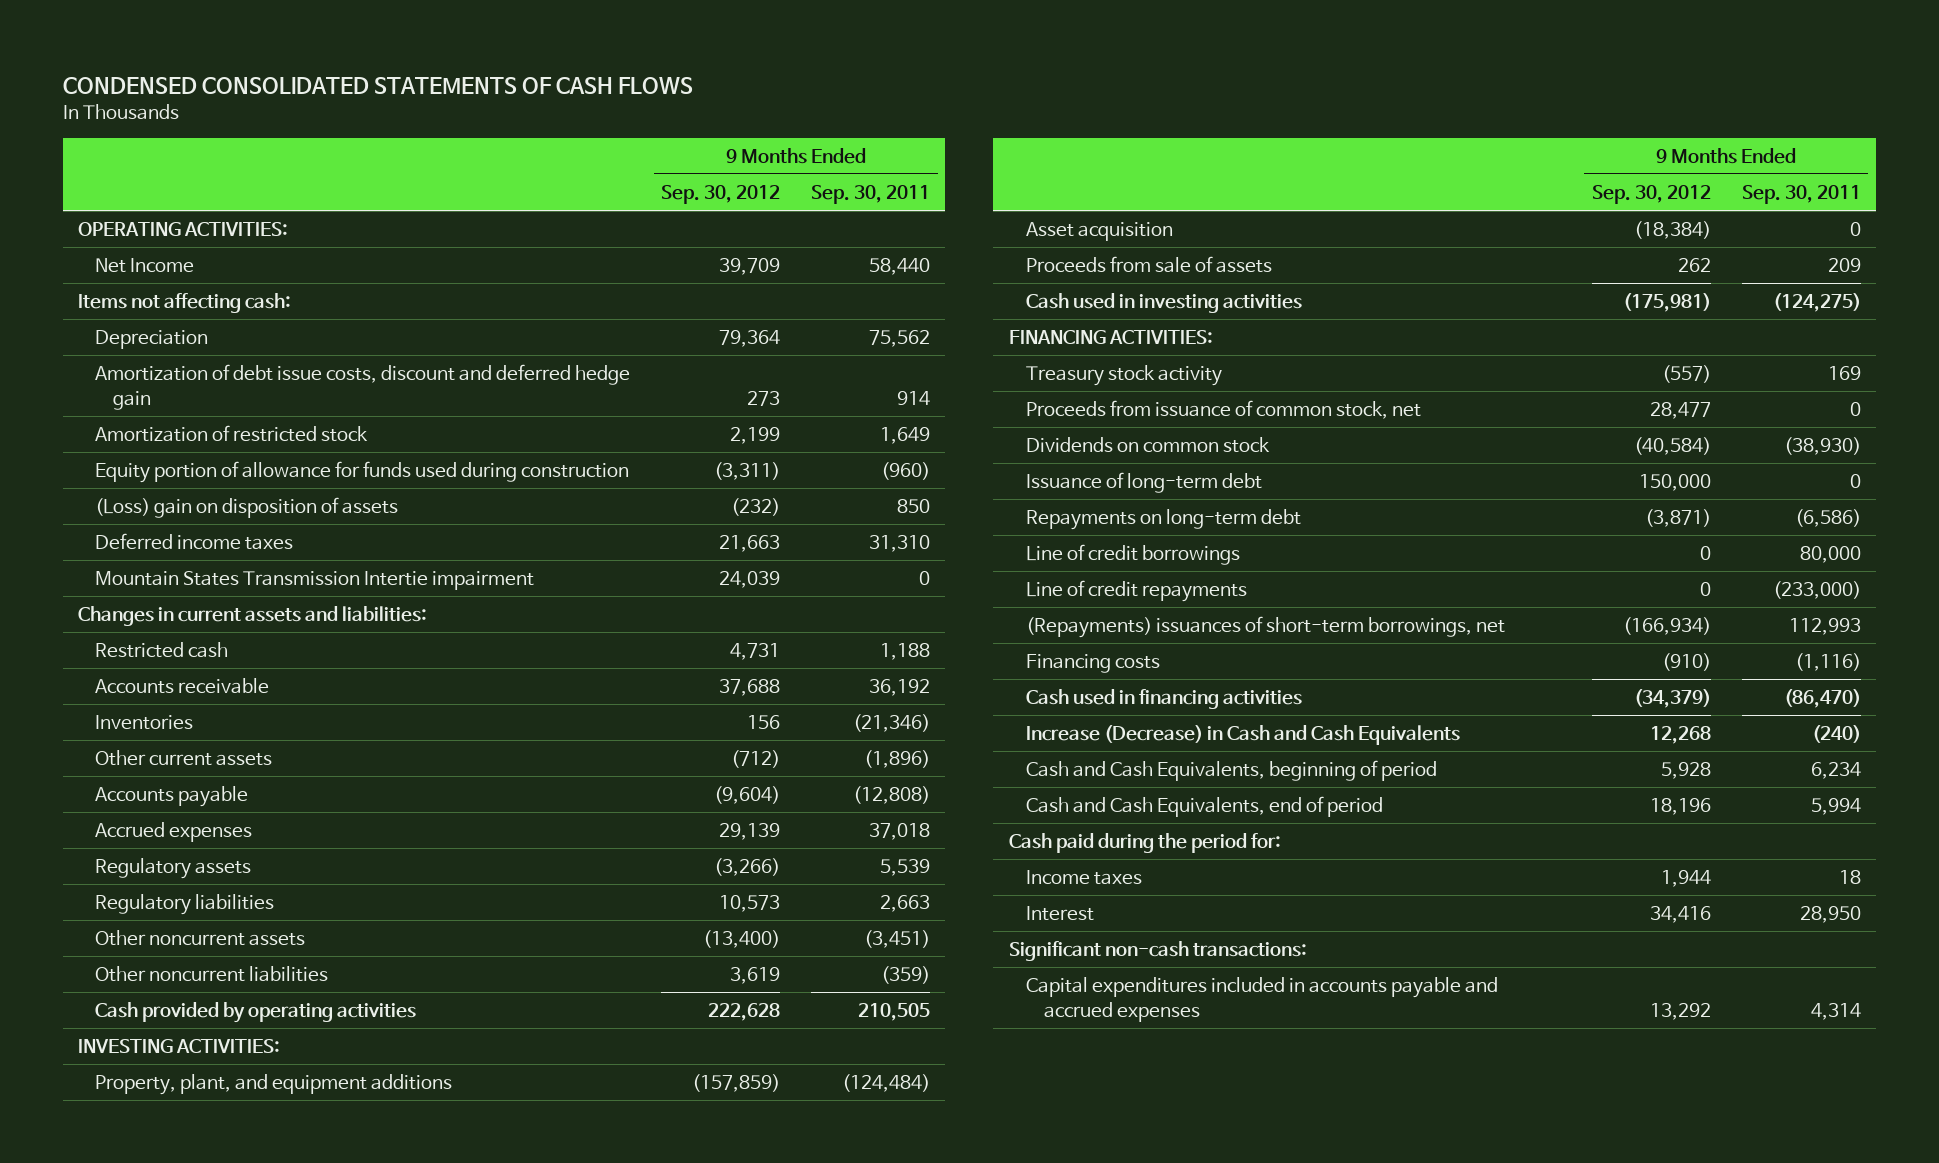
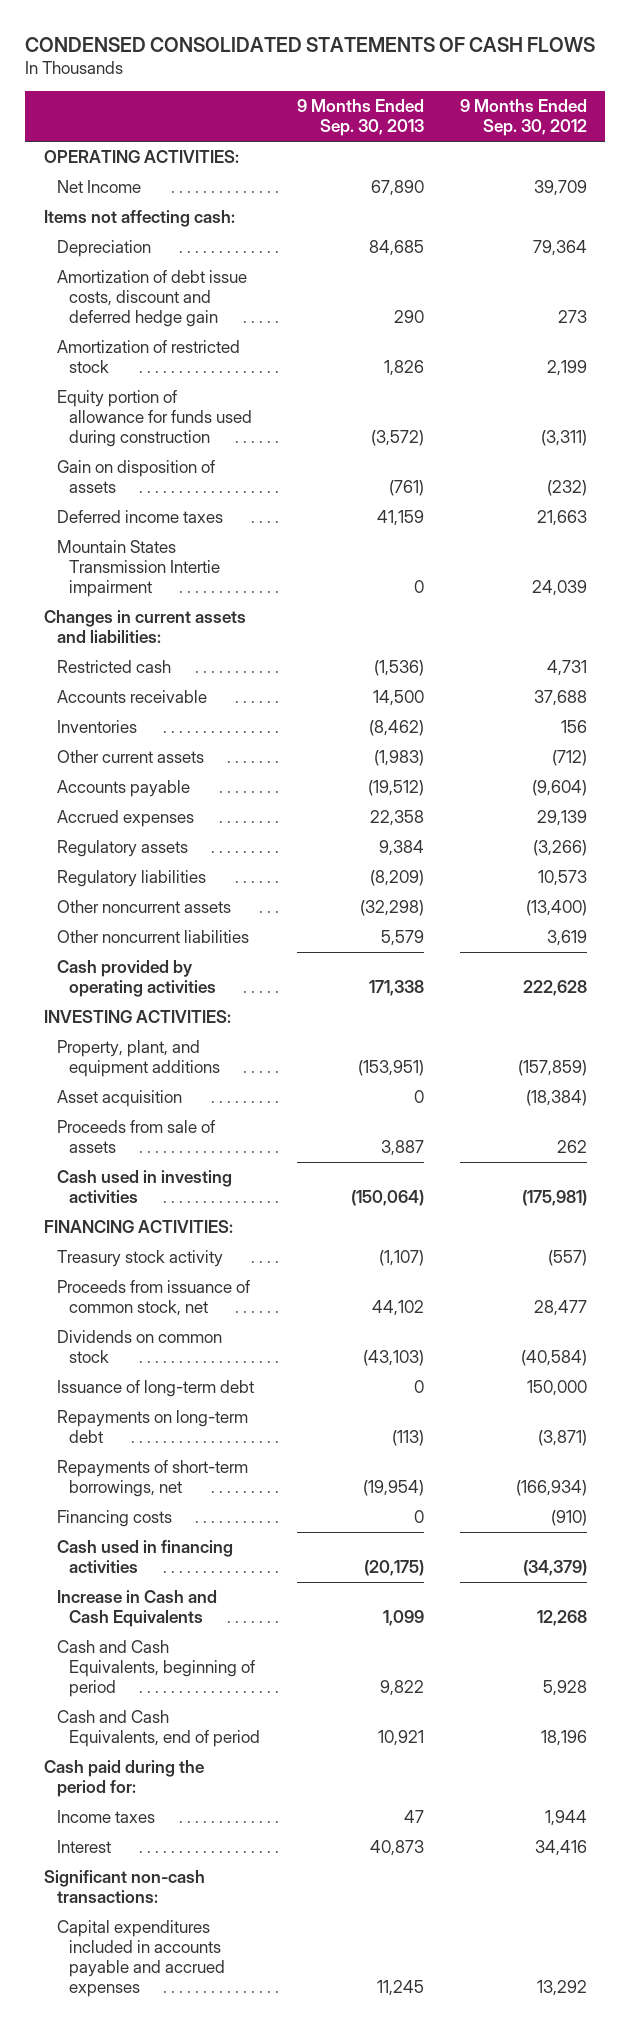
[811,184,931,204] Sep. 30, 2011 -> none
none -> [296,99,424,137] 9 Months Ended Sep. 30, 2013
[95,496,399,518] (Loss) gain on disposition of assets -> [56,460,215,494] Gain on disposition of assets
[1026,543,1241,565] Line of credit borrowings -> none
[1026,579,1248,602] Line of credit repayments -> none
[1026,615,1506,638] (Repayments) issuances of short-term borrowings, net -> [56,1460,248,1498] Repayments of short-term borrowings, net
[1026,724,1461,745] Increase (Decrease) in Cash and Cash Equivalents -> [56,1590,217,1628] Increase in Cash and Cash Equivalents

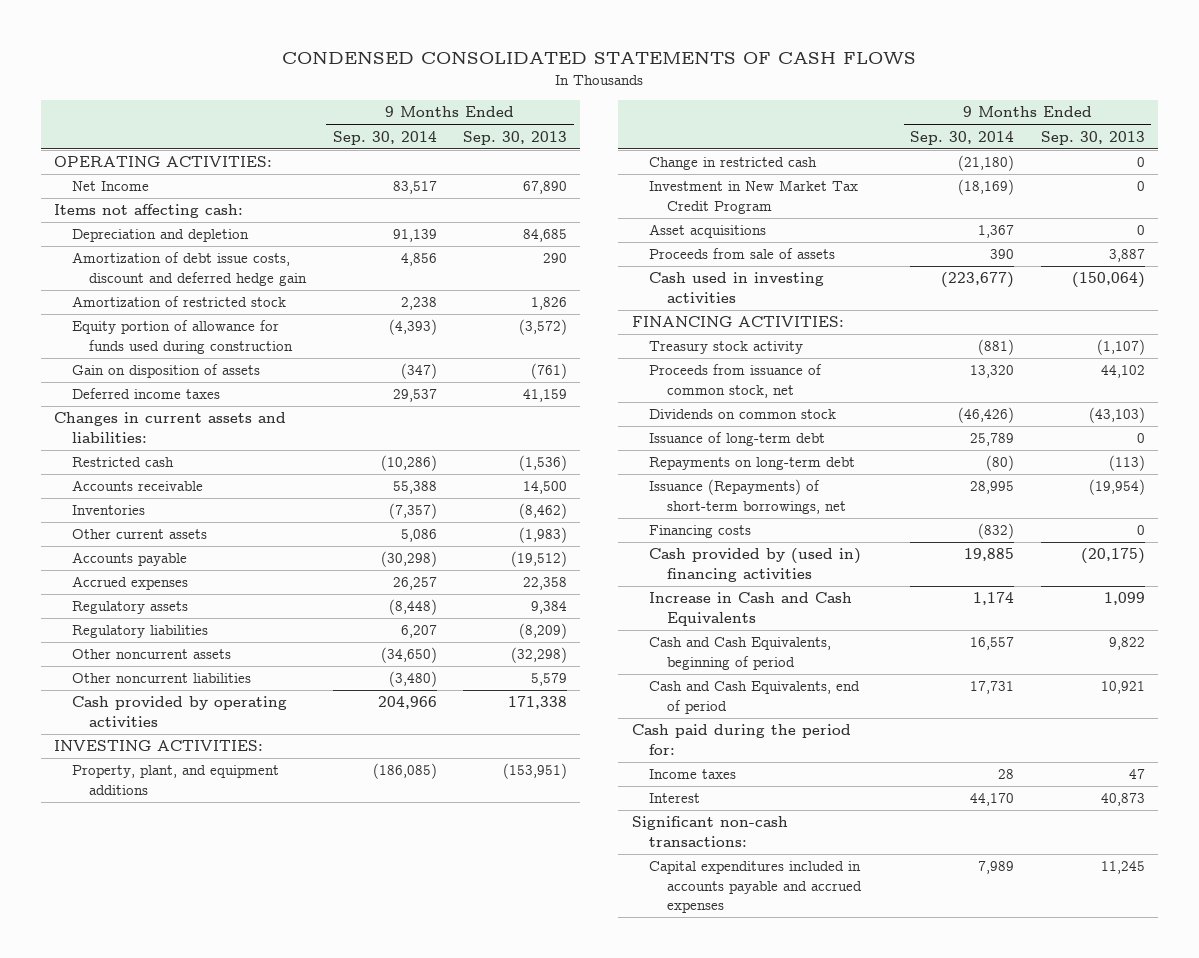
[460,99,588,137] 9 Months Ended Sep. 30, 2012 -> none
none -> [332,130,437,145] Sep. 30, 2014
[56,240,151,258] Depreciation -> [71,229,249,243] Depreciation and depletion
[56,540,221,598] Mountain States Transmission Intertie impairment -> none
none -> [649,157,818,171] Change in restricted cash
none -> [649,180,859,214] Investment in New Market Tax Credit Program
[56,1090,182,1108] Asset acquisition -> [649,224,767,239] Asset acquisitions
[56,1460,248,1498] Repayments of short-term borrowings, net -> [649,479,846,514] Issuance (Repayments) of short-term borrowings, net
[56,1540,233,1574] Cash used in financing activities -> [649,548,862,582] Cash provided by (used in) financing activities

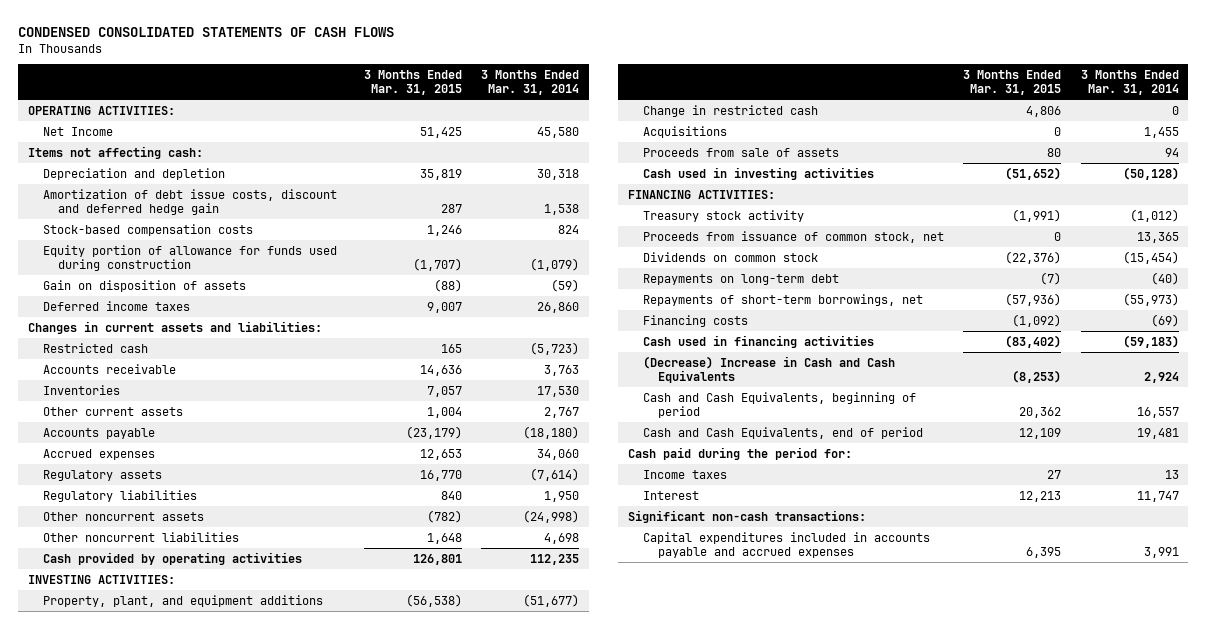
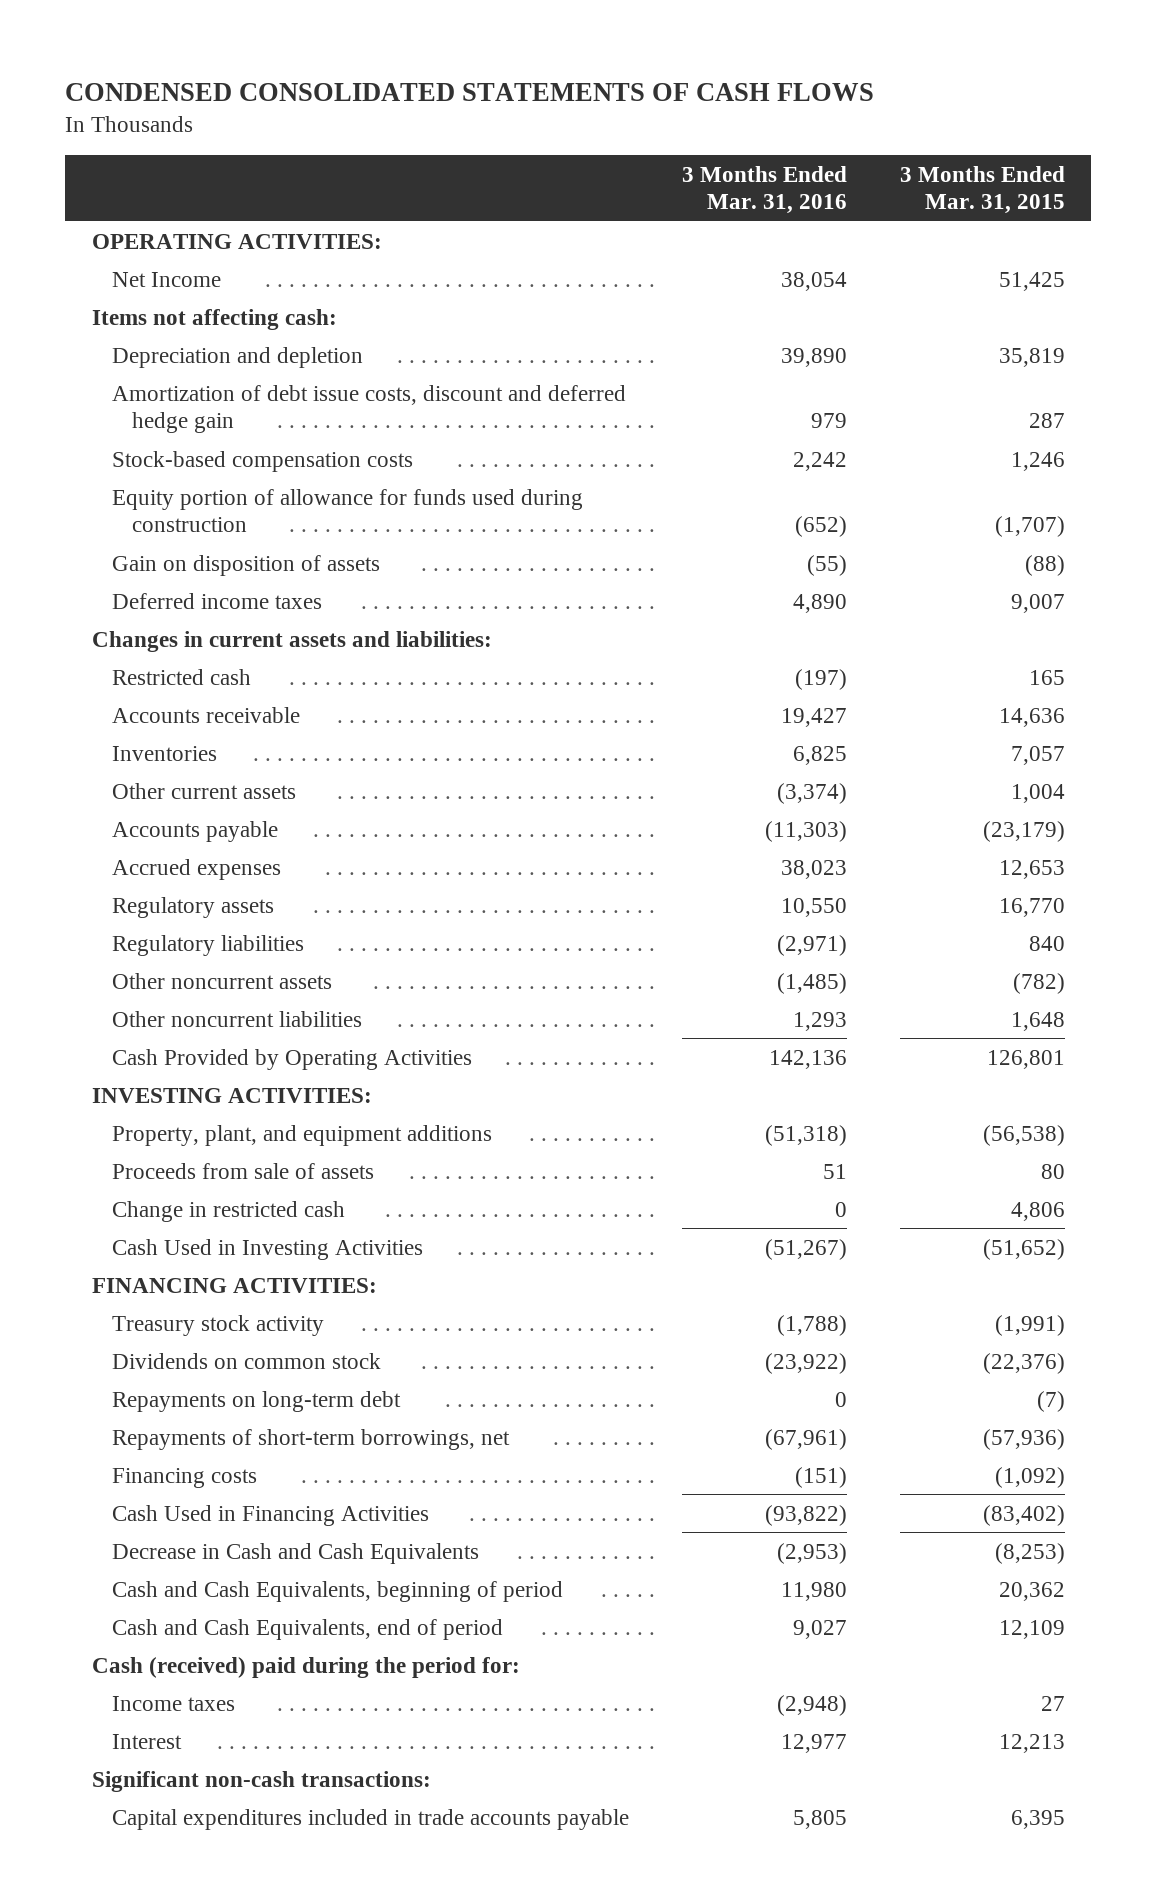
[481,70,580,95] 3 Months Ended Mar. 31, 2014 -> none
none -> [681,165,847,215] 3 Months Ended Mar. 31, 2016
[43,551,303,565] Cash provided by operating activities -> [111,1048,472,1070] Cash Provided by Operating Activities
[642,125,727,138] Acquisitions -> none
[642,104,818,117] Change in restricted cash -> [111,1200,345,1222] Change in restricted cash
[642,166,874,180] Cash used in investing activities -> [111,1238,423,1260] Cash Used in Investing Activities
[642,230,944,243] Proceeds from issuance of common stock, net -> none
[642,334,874,348] Cash used in financing activities -> [111,1504,429,1526] Cash Used in Financing Activities
[642,355,895,383] (Decrease) Increase in Cash and Cash Equivalents -> [111,1542,479,1564] Decrease in Cash and Cash Equivalents
[627,446,852,460] Cash paid during the period for: -> [91,1656,520,1678] Cash (received) paid during the period for:
[642,531,930,558] Capital expenditures included in accounts payable and accrued expenses -> [111,1808,629,1830] Capital expenditures included in trade accounts payable

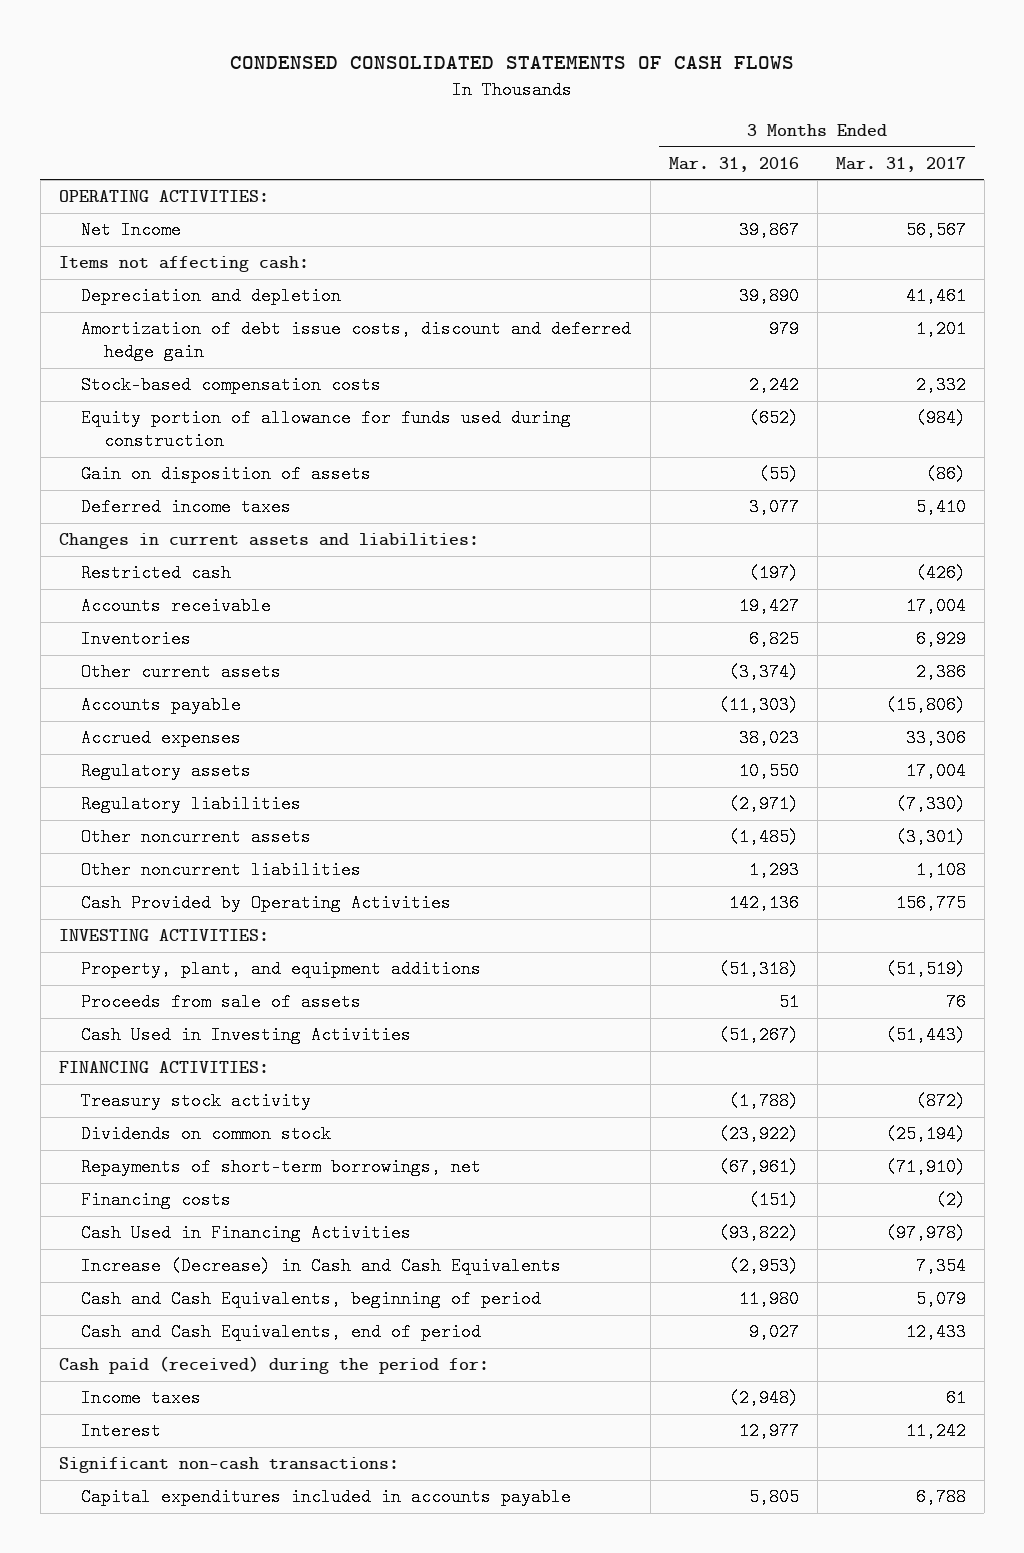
[899,165,1065,215] 3 Months Ended Mar. 31, 2015 -> none
none -> [835,156,966,172] Mar. 31, 2017
[780,271,847,291] 38,054 -> [738,221,799,240] 39,867
[792,593,847,613] 4,890 -> [748,498,799,517] 3,077
[111,1200,345,1222] Change in restricted cash -> none
[111,1390,401,1412] Repayments on long-term debt -> none
[111,1542,479,1564] Decrease in Cash and Cash Equivalents -> [81,1257,562,1276] Increase (Decrease) in Cash and Cash Equivalents
[91,1656,520,1678] Cash (received) paid during the period for: -> [58,1356,489,1375] Cash paid (received) during the period for:
[111,1808,629,1830] Capital expenditures included in trade accounts payable -> [81,1488,572,1507] Capital expenditures included in accounts payable

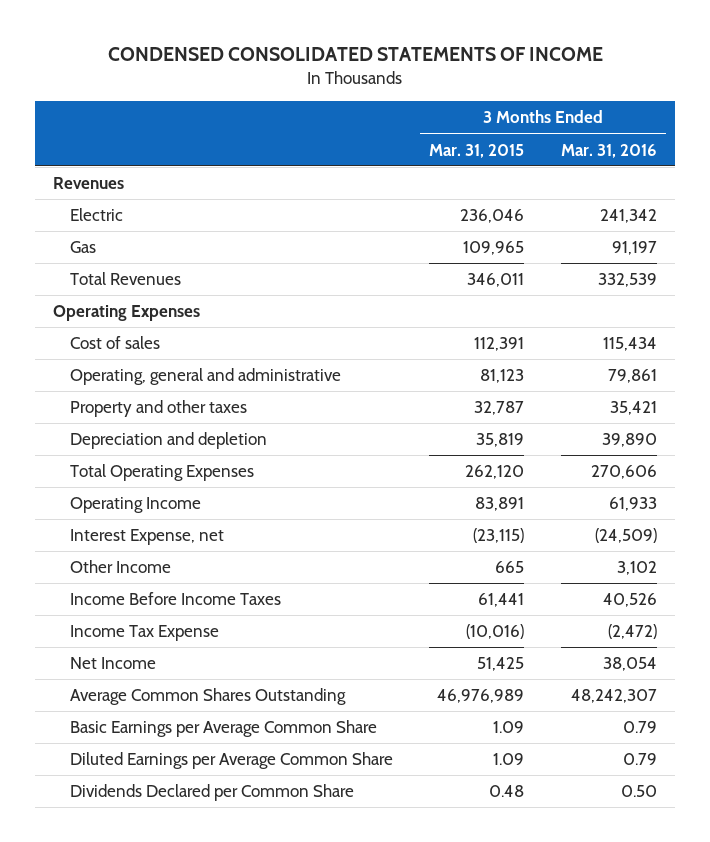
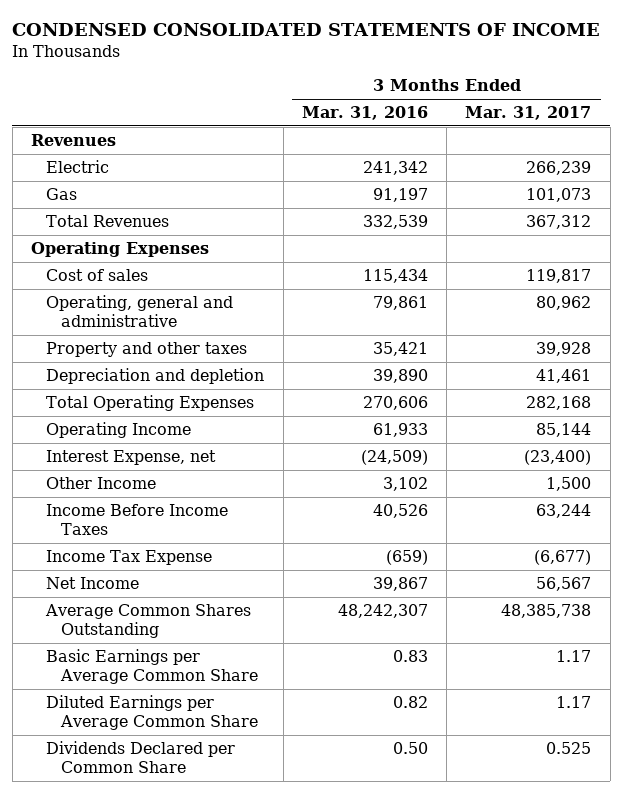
[429,143,525,158] Mar. 31, 2015 -> none
none -> [465,106,592,121] Mar. 31, 2017
[607,624,657,640] (2,472) -> [385,550,428,566] (659)
[602,657,657,672] 38,054 -> [372,577,428,592] 39,867
[622,721,657,734] 0.79 -> [392,650,428,663] 0.83
[622,753,657,766] 0.79 -> [392,696,428,709] 0.82

